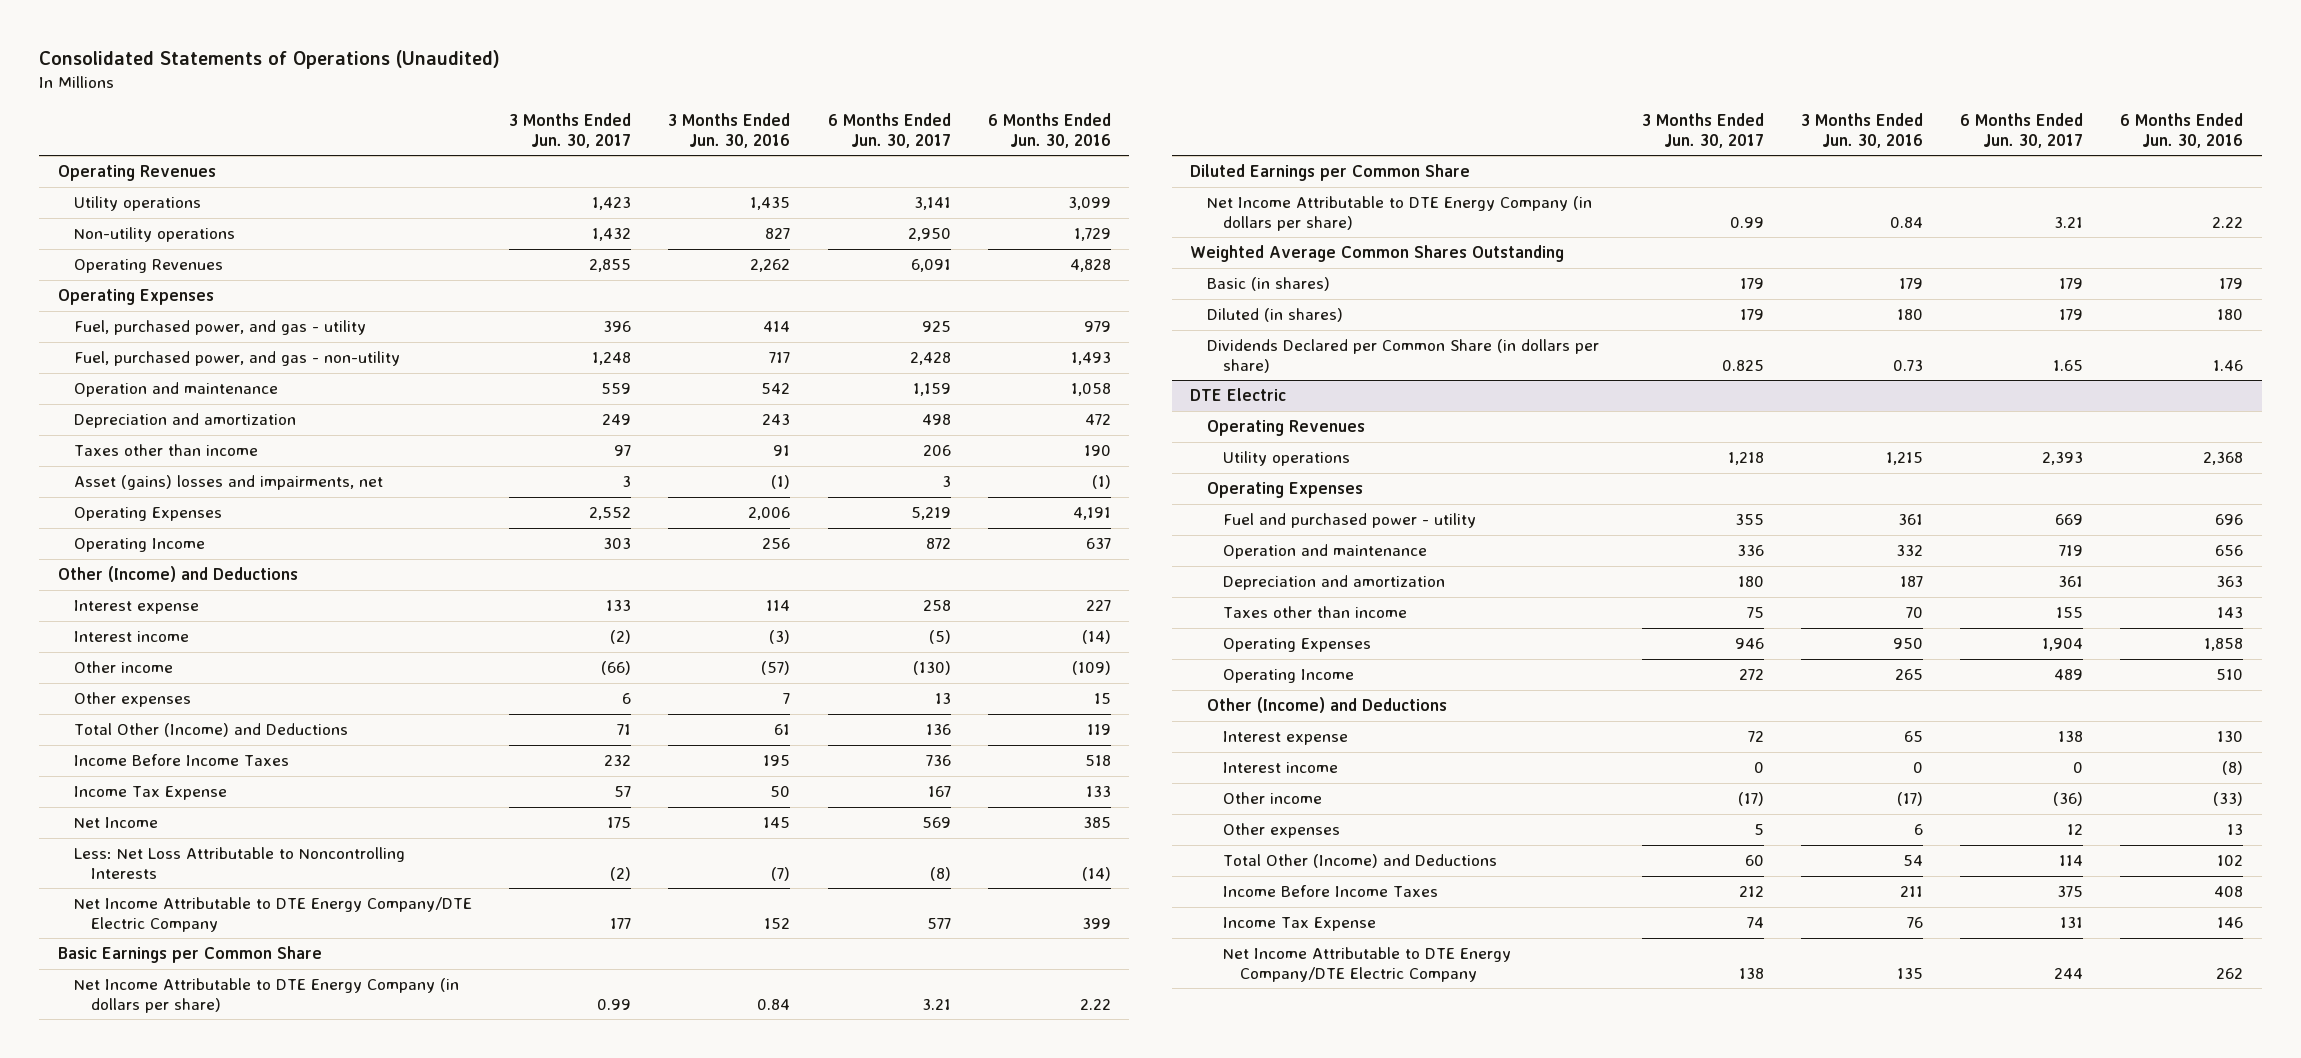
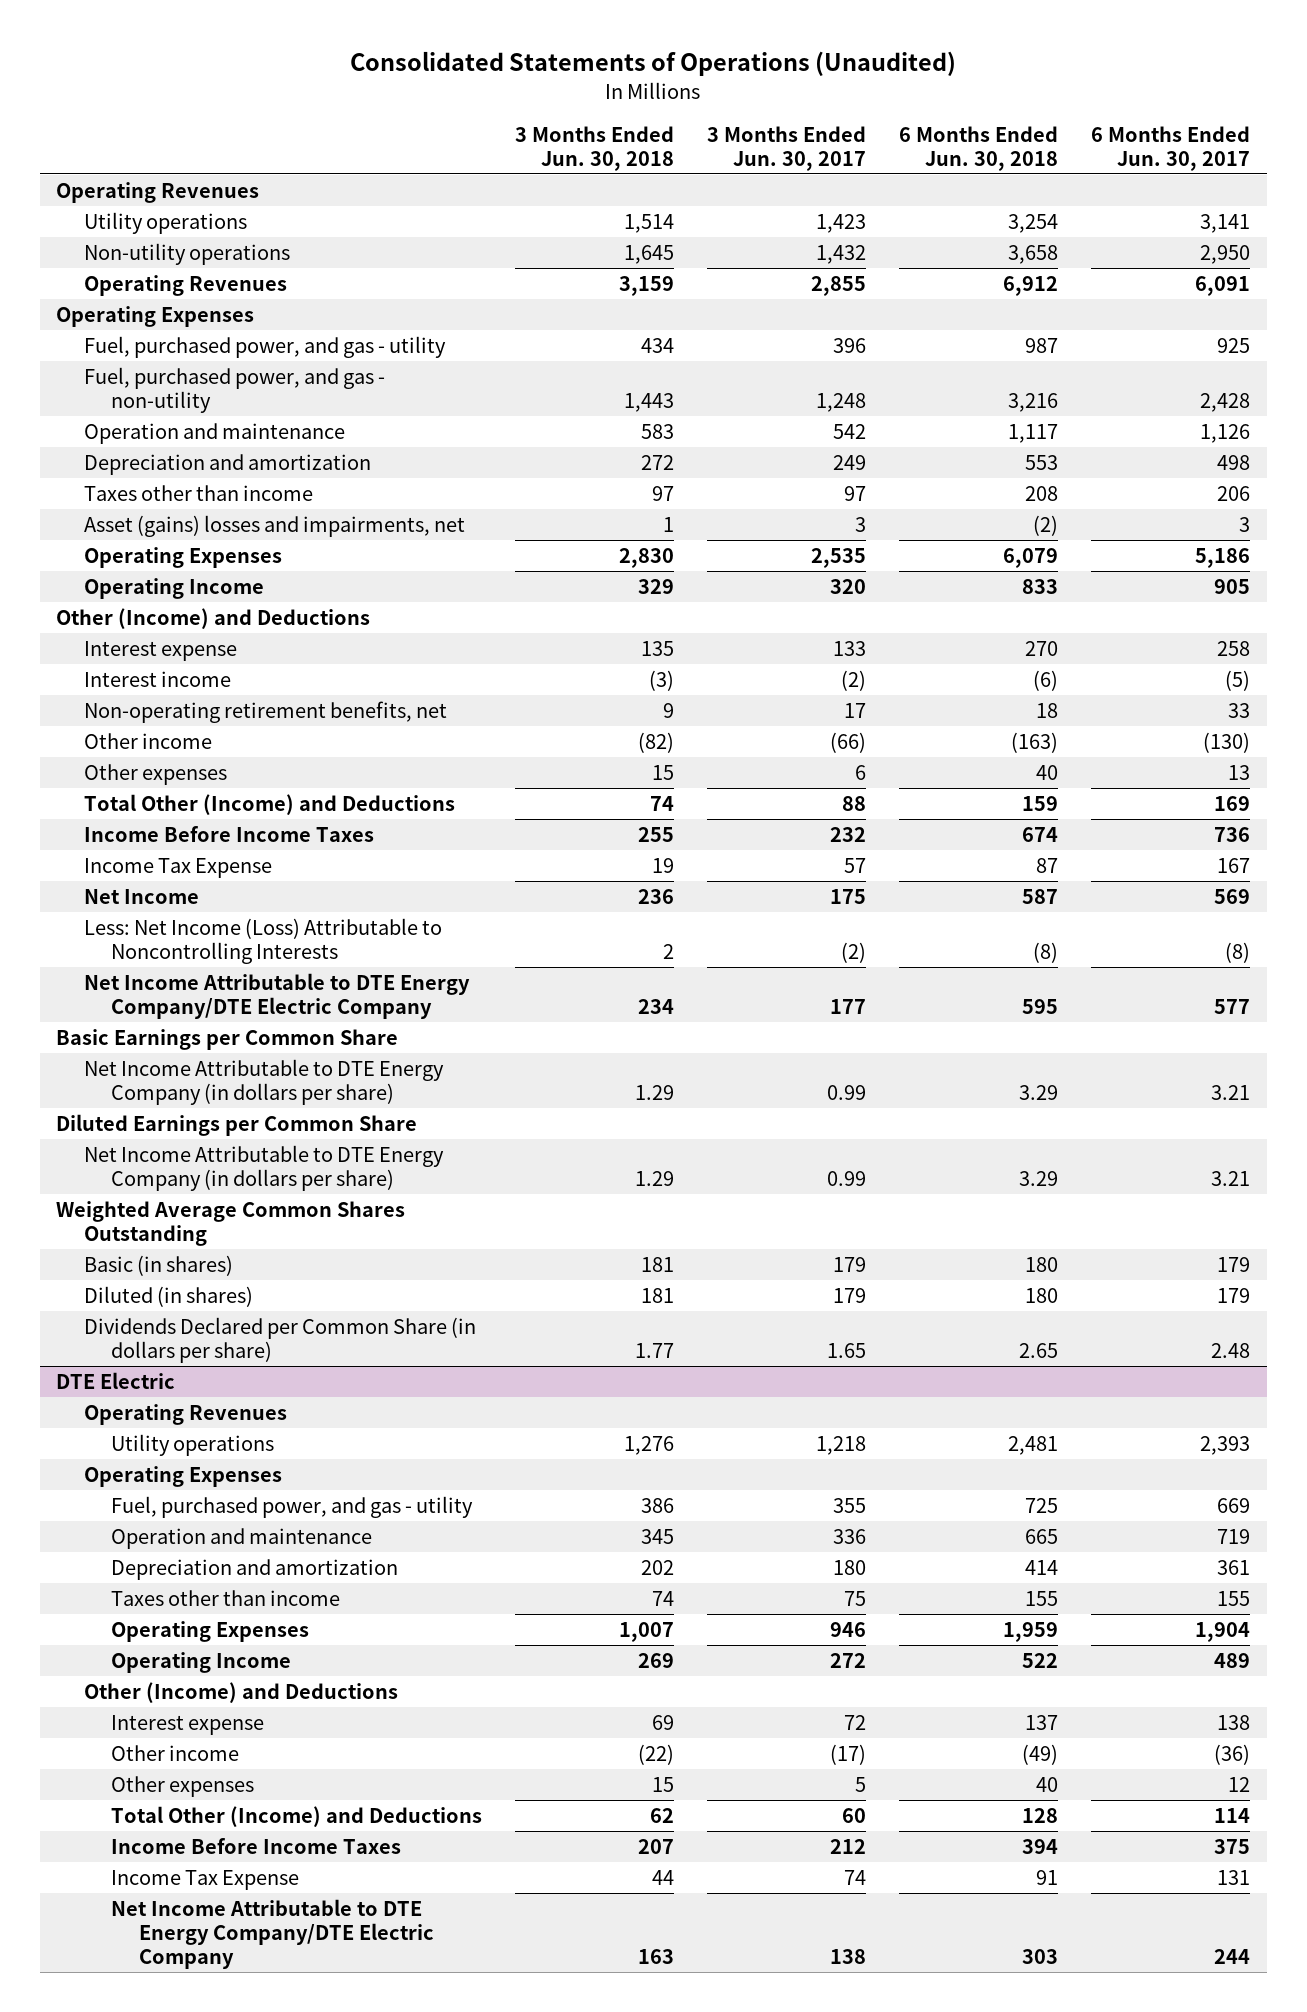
[668,113,791,148] 3 Months Ended Jun. 30, 2016 -> none
[987,113,1111,148] 6 Months Ended Jun. 30, 2016 -> none
none -> [515,125,675,171] 3 Months Ended Jun. 30, 2018
none -> [899,125,1059,171] 6 Months Ended Jun. 30, 2018
[601,383,632,395] 559 -> [833,423,867,439] 542
[912,383,951,397] 1,159 -> [1200,423,1251,443] 1,126
[589,507,632,521] 2,552 -> [811,547,867,568] 2,535
[910,507,951,521] 5,219 -> [1195,547,1251,568] 5,186
[603,538,632,550] 303 -> [830,578,867,594] 320
[925,538,951,550] 872 -> [1214,578,1251,594] 905
none -> [83,700,447,723] Non-operating retirement benefits, net
[617,724,632,736] 71 -> [842,795,867,811] 88
[925,724,951,736] 136 -> [1214,795,1251,811] 169
[74,847,406,879] Less: Net Loss Attributable to Noncontrolling Interests -> [83,917,442,964] Less: Net Income (Loss) Attributable to Noncontrolling Interests
[1721,359,1764,371] 0.825 -> [827,1342,867,1358] 1.65
[2053,359,2084,371] 1.65 -> [1211,1342,1251,1358] 2.48
[1223,513,1477,529] Fuel and purchased power - utility -> [111,1495,474,1518] Fuel, purchased power, and gas - utility
[1223,762,1339,774] Interest income -> none

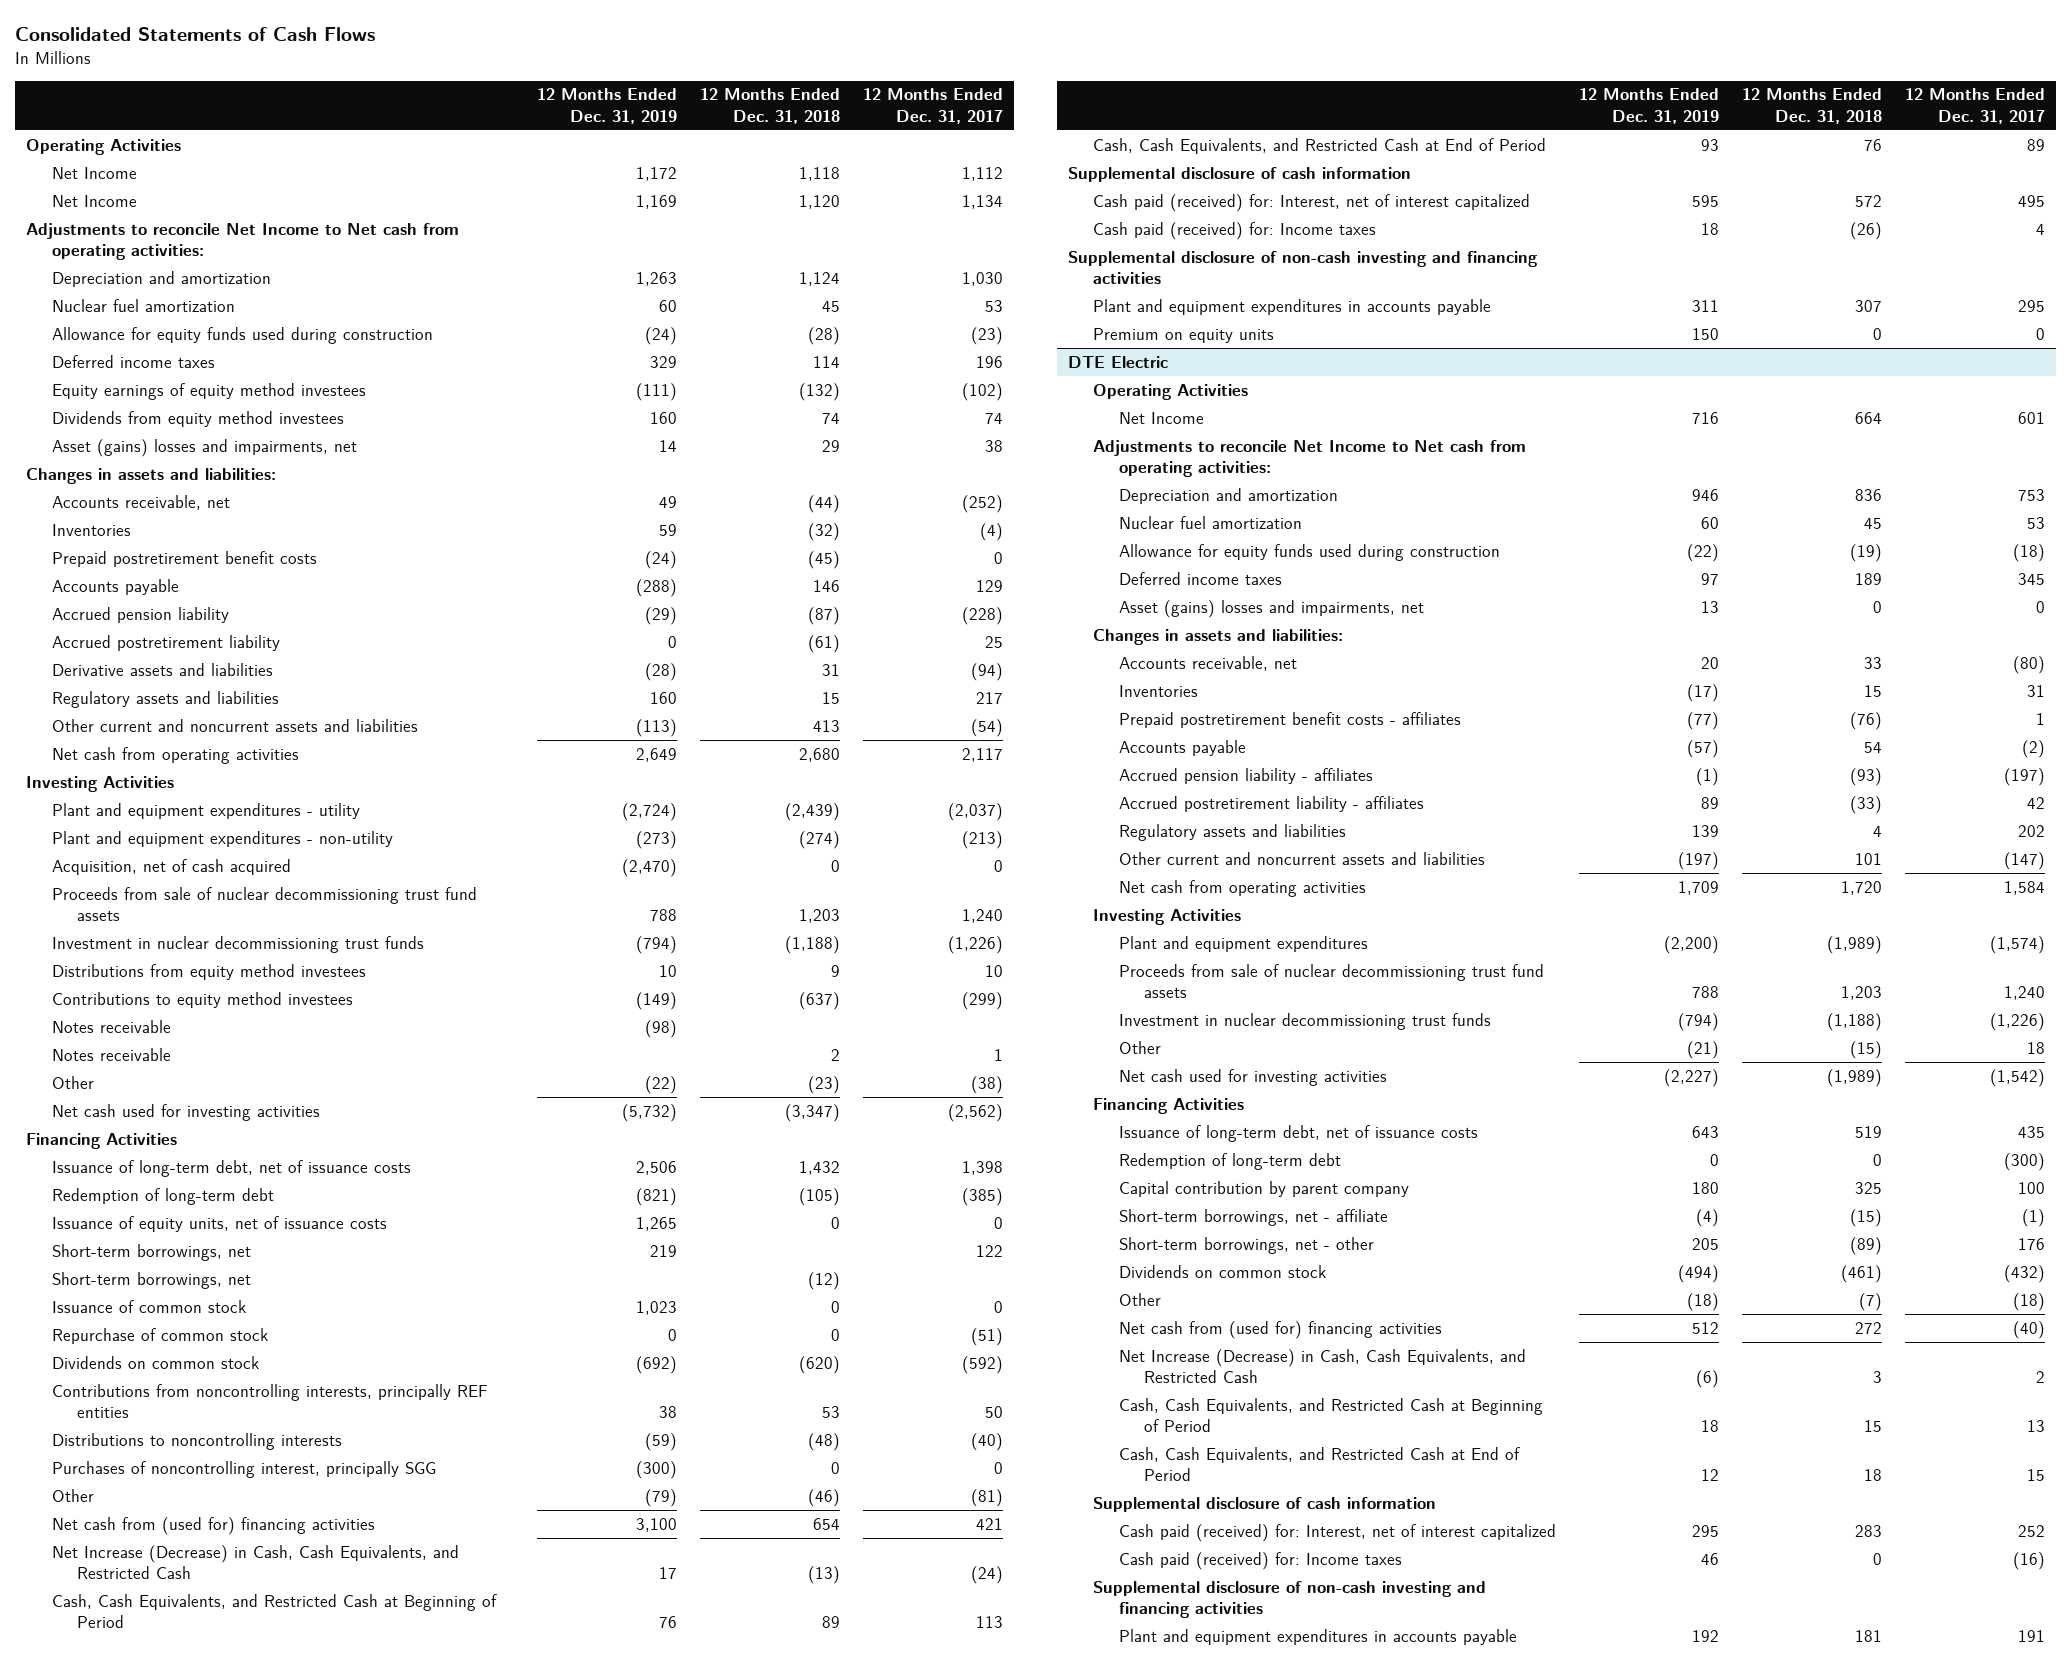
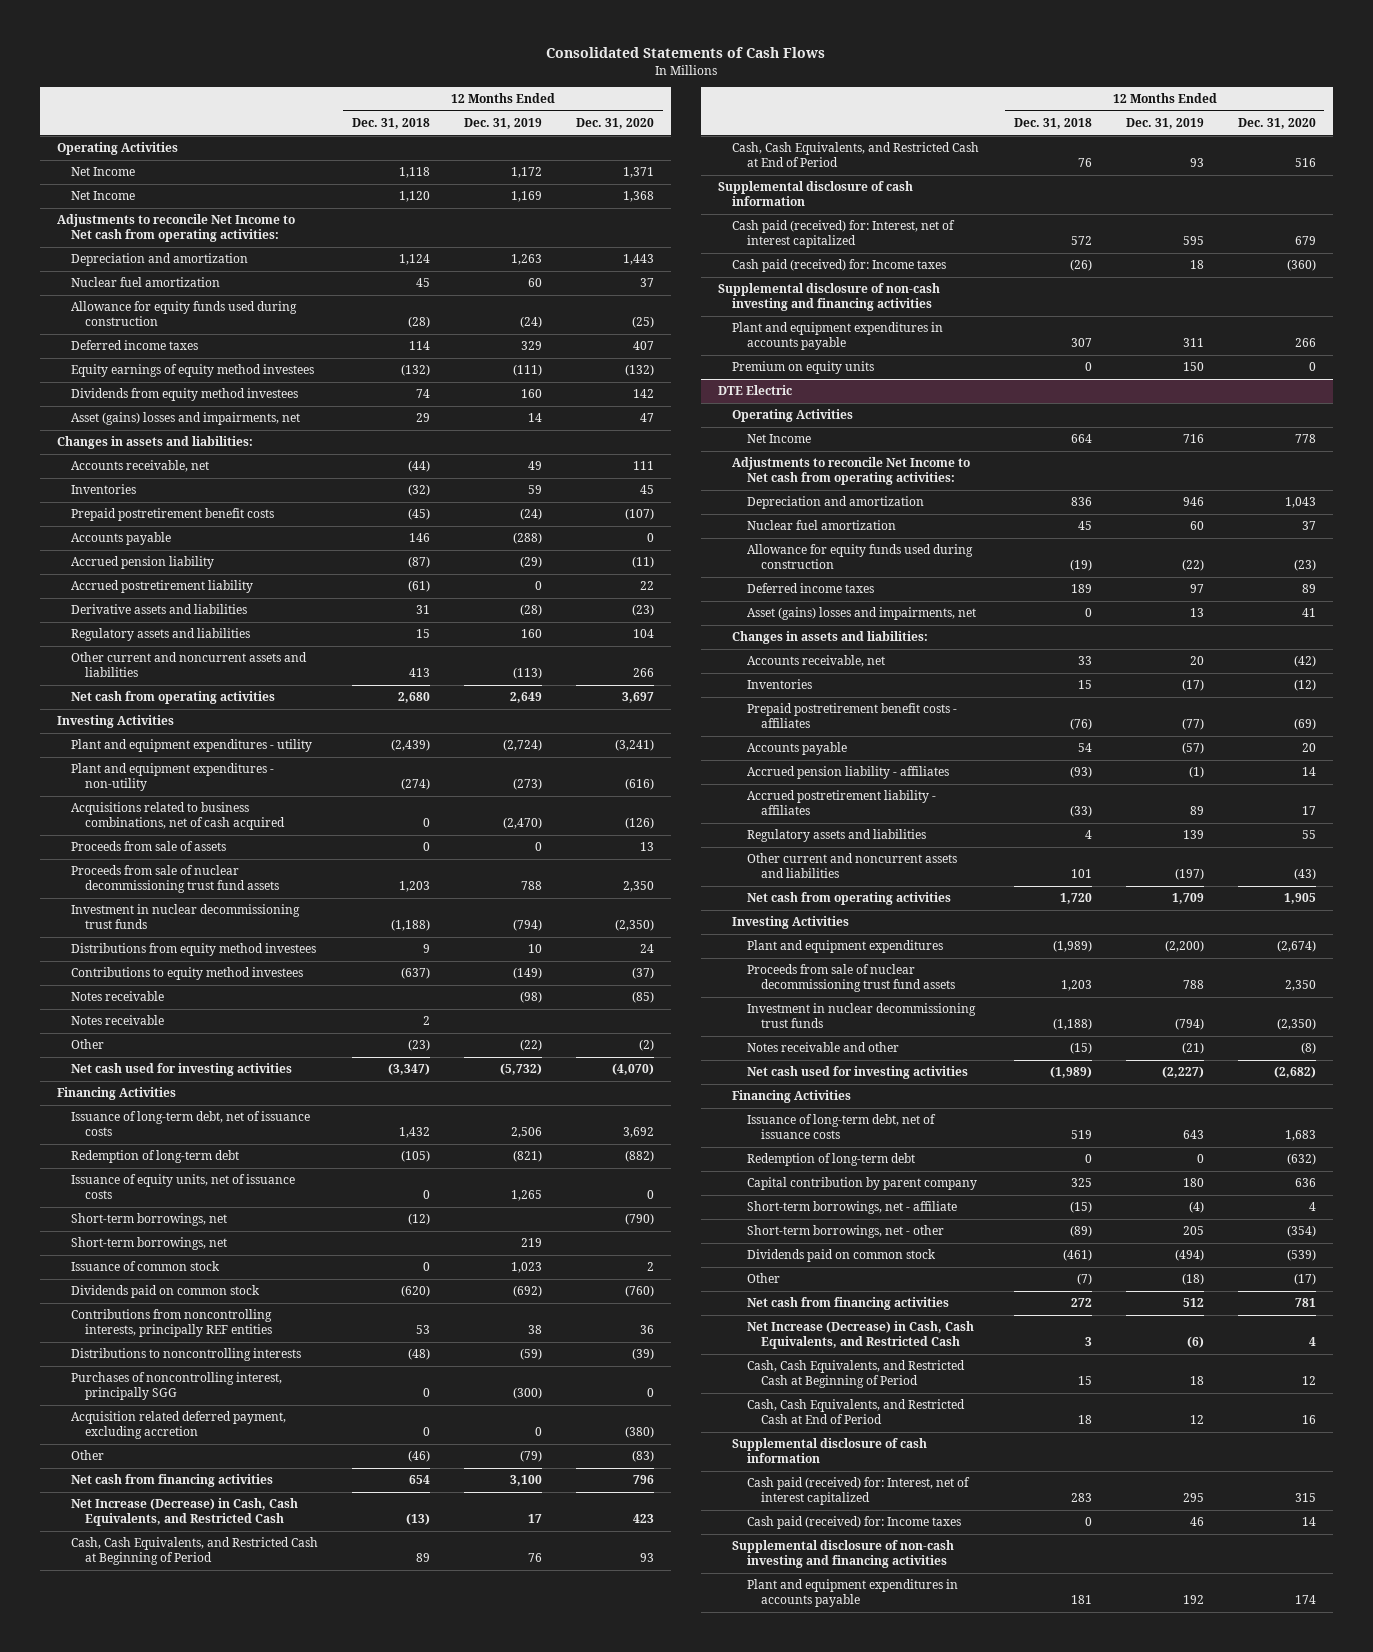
[862,88,1003,124] 12 Months Ended Dec. 31, 2017 -> none
none -> [576,118,655,130] Dec. 31, 2020
[51,858,291,875] Acquisition, net of cash acquired -> [70,802,285,831] Acquisitions related to business combinations, net of cash acquired
none -> [70,841,226,852] Proceeds from sale of assets
[51,1243,251,1261] Short-term borrowings, net -> [70,1237,227,1251] Short-term borrowings, net
[51,1327,268,1344] Repurchase of common stock -> none
[51,1355,259,1369] Dividends on common stock -> [70,1285,260,1299] Dividends paid on common stock
none -> [70,1411,286,1440] Acquisition related deferred payment, excluding accretion
[51,1516,375,1535] Net cash from (used for) financing activities -> [70,1474,273,1488] Net cash from financing activities
[1118,1040,1161,1054] Other -> [746,1042,899,1053] Notes receivable and other
[1118,1264,1326,1278] Dividends on common stock -> [746,1249,936,1263] Dividends paid on common stock
[1118,1320,1442,1339] Net cash from (used for) financing activities -> [746,1297,949,1311] Net cash from financing activities

